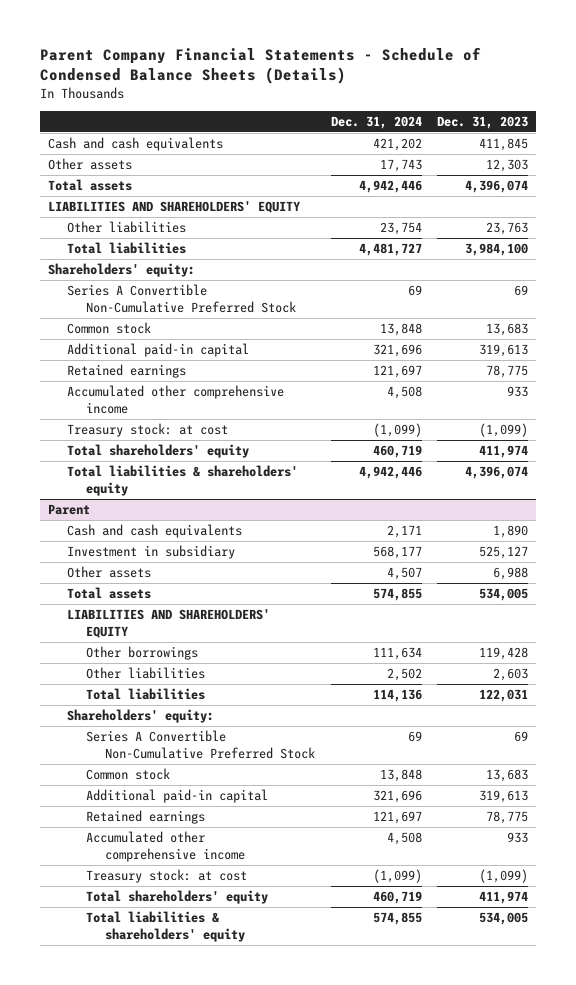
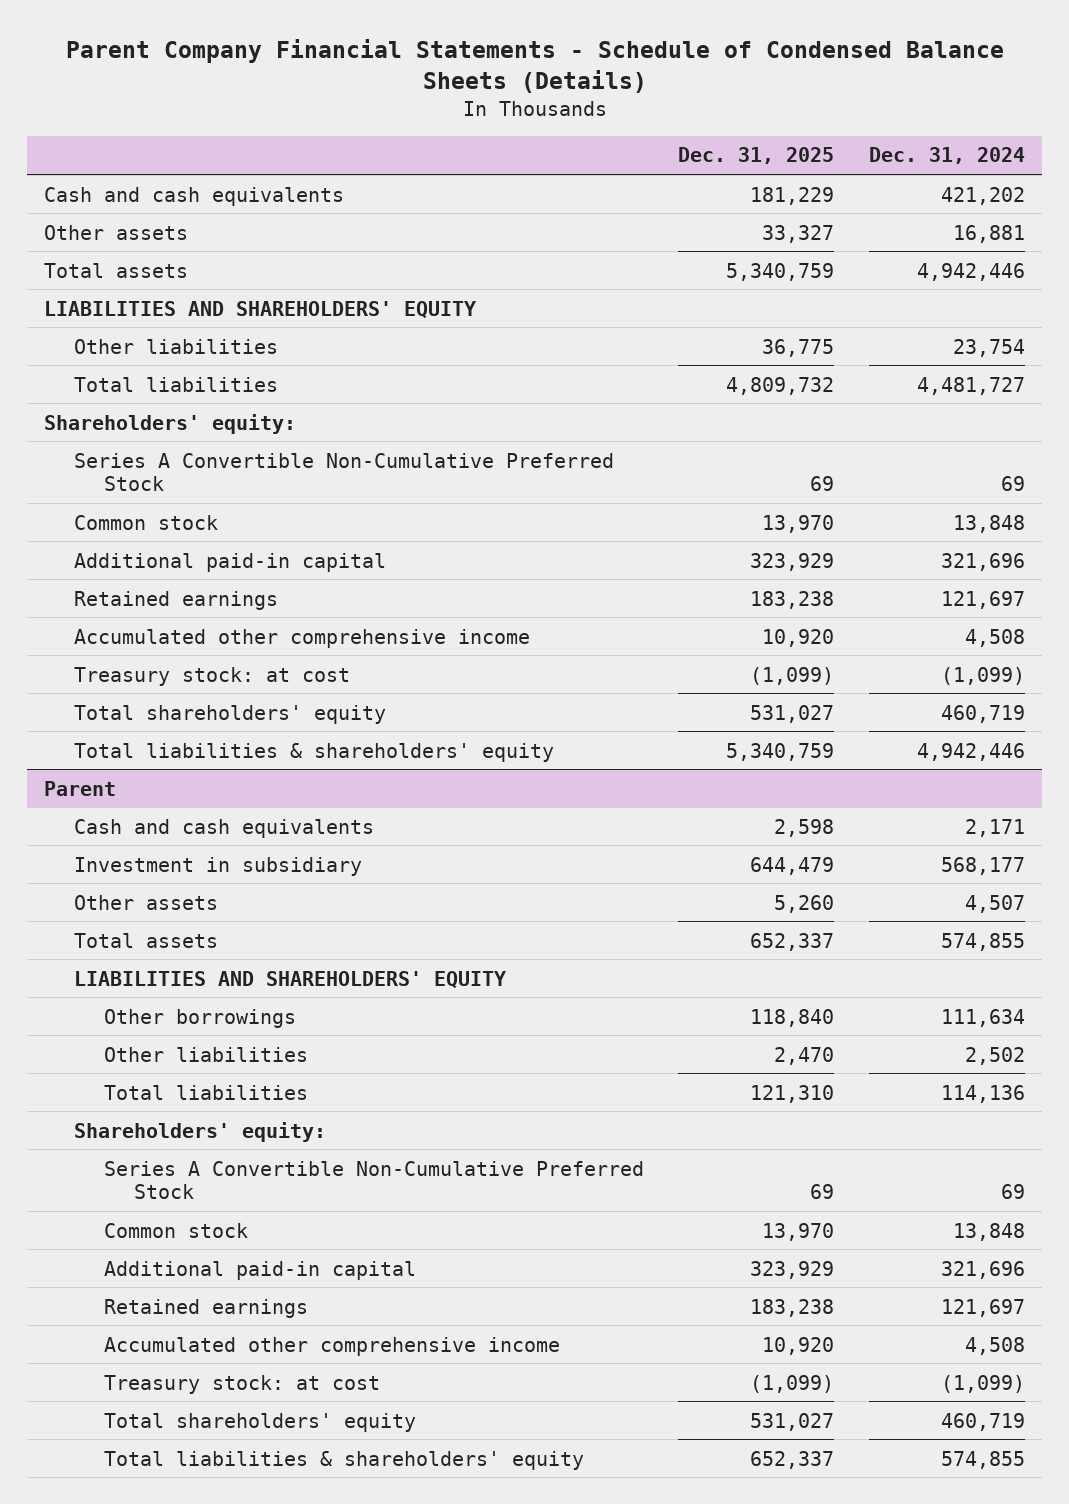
[437,115,529,129] Dec. 31, 2023 -> none
none -> [678,147,835,165] Dec. 31, 2025
[379,159,422,173] 17,743 -> [952,224,1025,243] 16,881

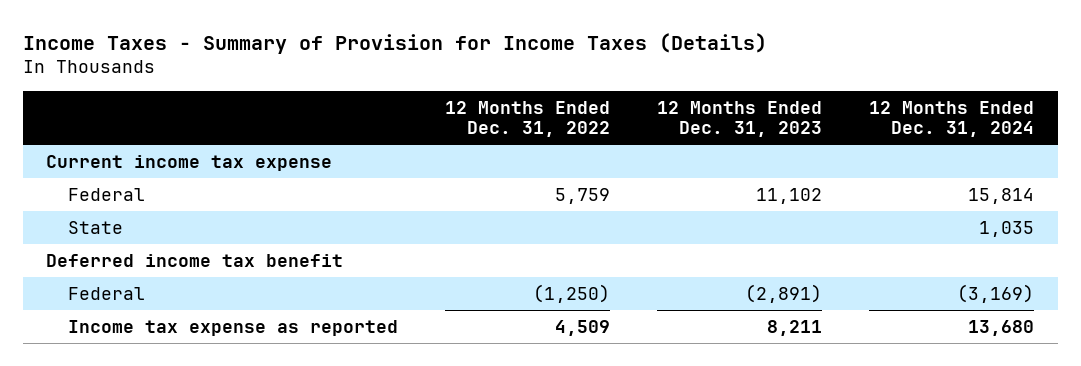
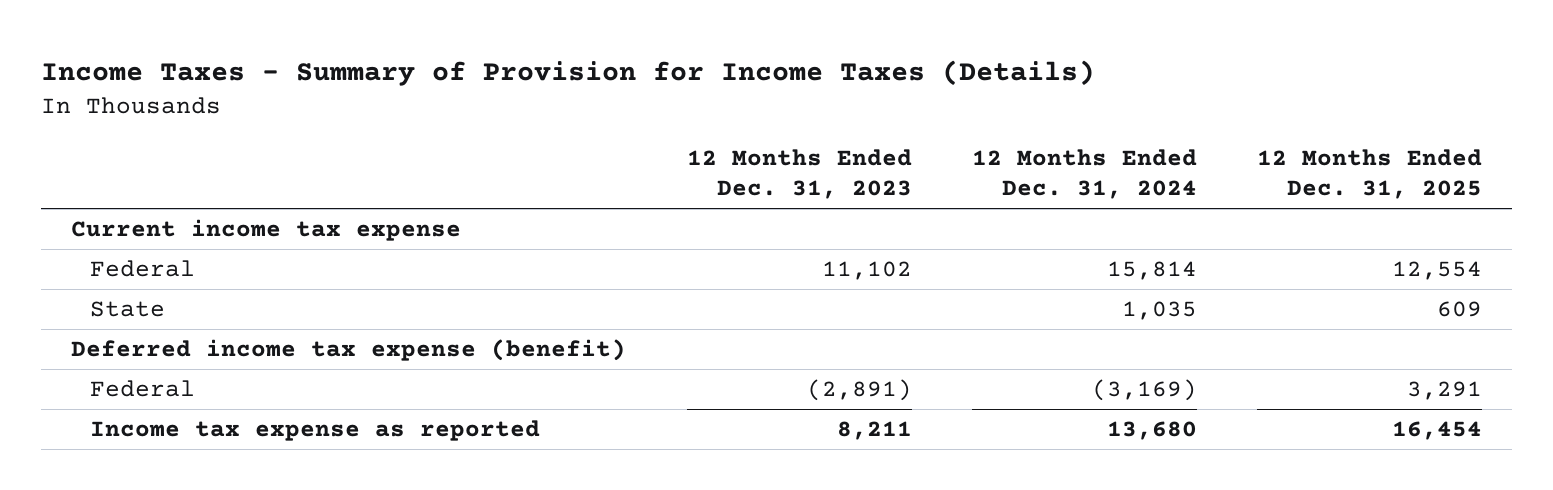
[445,100,611,137] 12 Months Ended Dec. 31, 2022 -> none
none -> [1256,148,1482,200] 12 Months Ended Dec. 31, 2025
[46,254,344,268] Deferred income tax benefit -> [71,339,627,362] Deferred income tax expense (benefit)

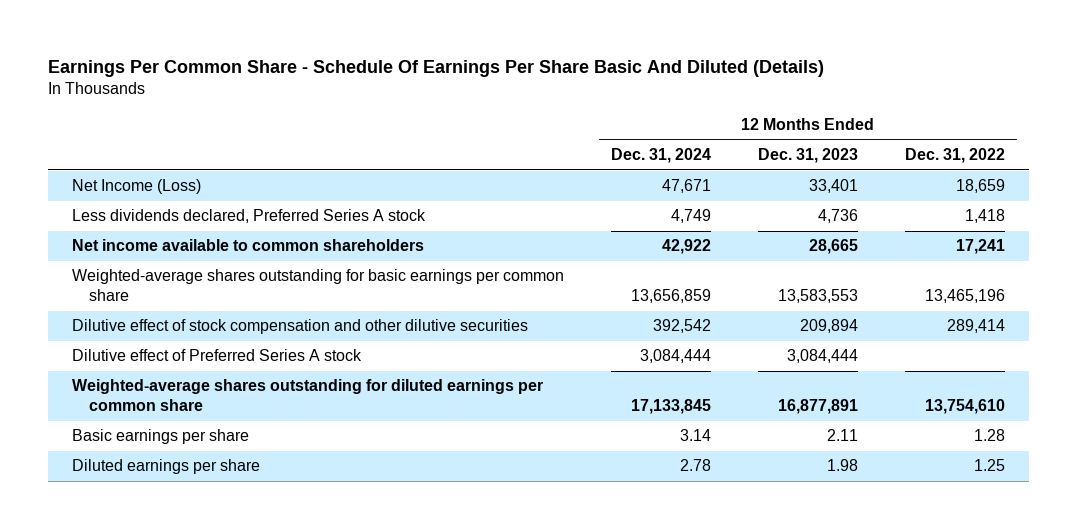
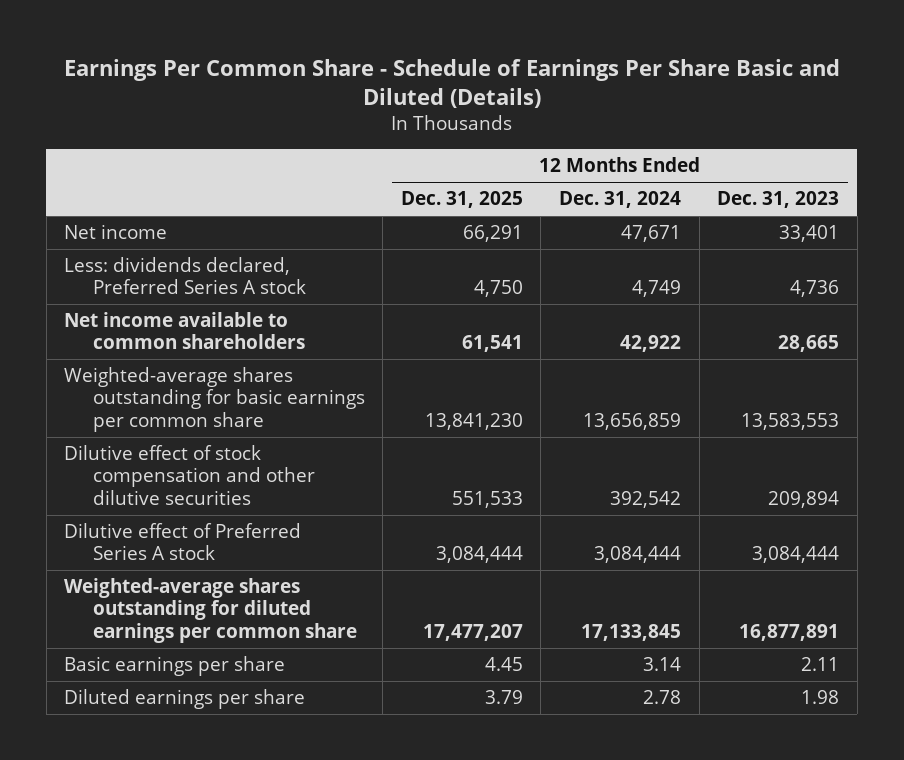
[48,59,825,77] Earnings Per Common Share - Schedule Of Earnings Per Share Basic And Diluted (Details) -> [63,58,840,108] Earnings Per Common Share - Schedule of Earnings Per Share Basic and Diluted (Details)
[905,148,1006,164] Dec. 31, 2022 -> none
none -> [400,191,523,209] Dec. 31, 2025
[71,179,201,195] Net Income (Loss) -> [64,224,168,240] Net income
[71,209,426,224] Less dividends declared, Preferred Series A stock -> [64,257,306,295] Less: dividends declared, Preferred Series A stock

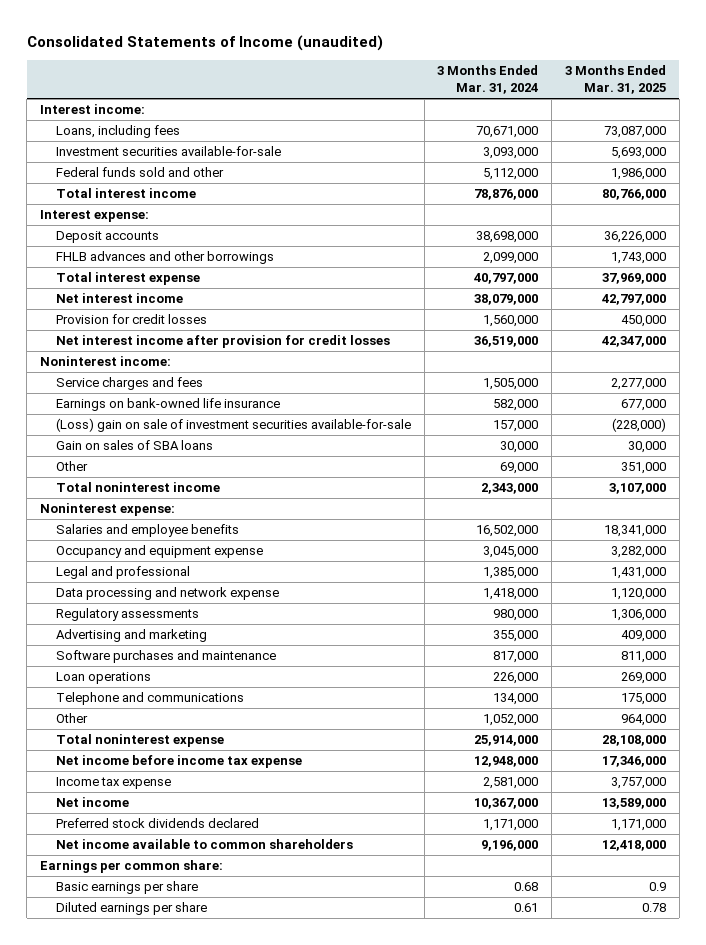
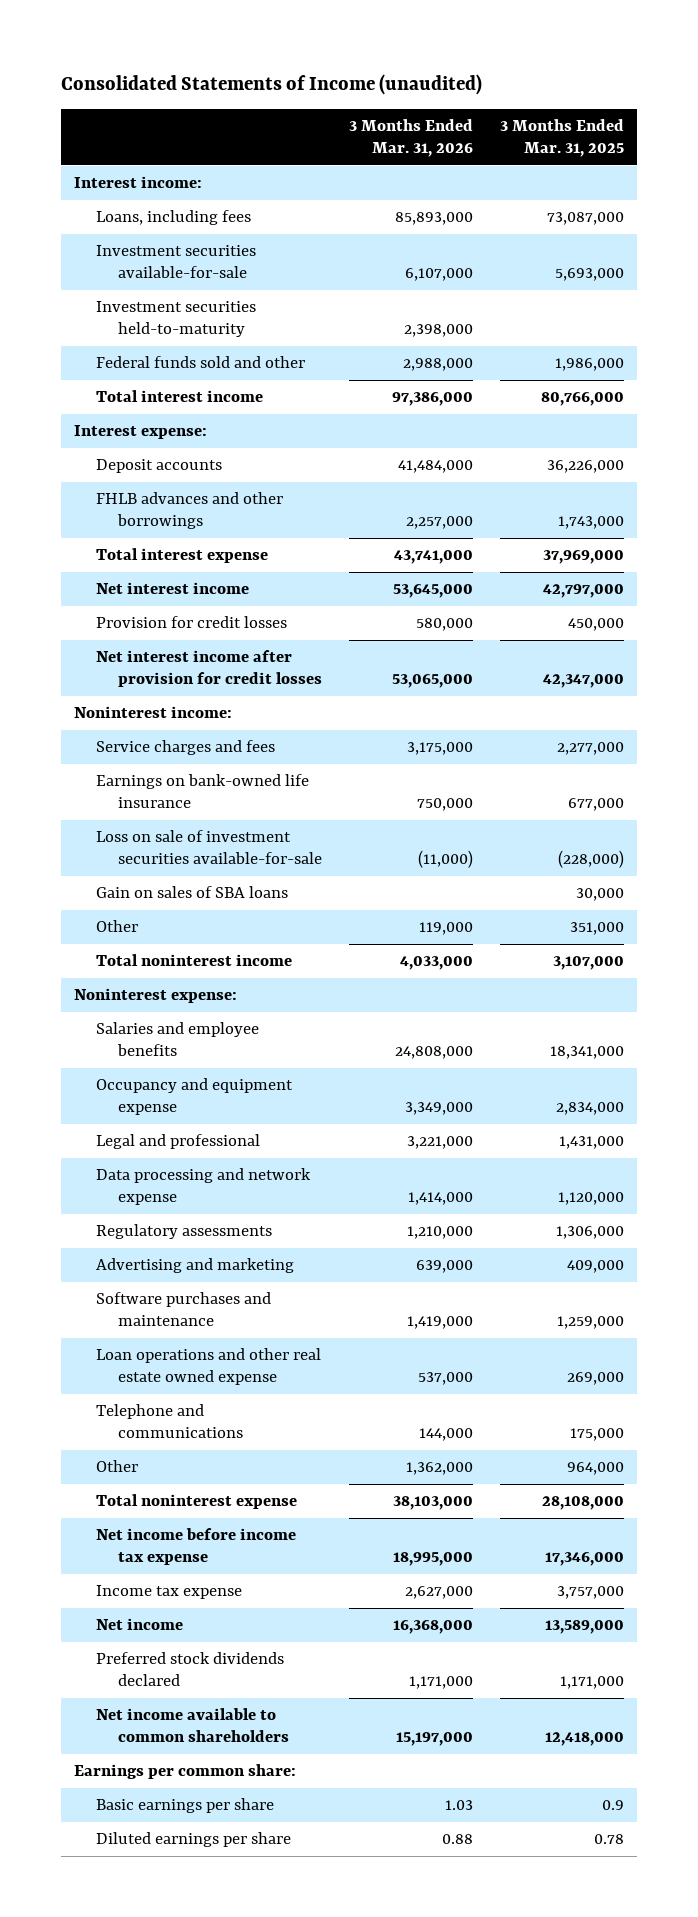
[437,65,539,95] 3 Months Ended Mar. 31, 2024 -> none
none -> [348,119,473,158] 3 Months Ended Mar. 31, 2026
none -> [95,301,256,338] Investment securities held-to-maturity
[55,418,411,433] (Loss) gain on sale of investment securities available-for-sale -> [95,830,322,865] Loss on sale of investment securities available-for-sale
[610,546,666,559] 3,282,000 -> [555,1102,624,1116] 2,834,000
[620,651,666,664] 811,000 -> [556,1316,624,1330] 1,259,000
[55,672,151,685] Loan operations -> [95,1348,321,1386] Loan operations and other real estate owned expense

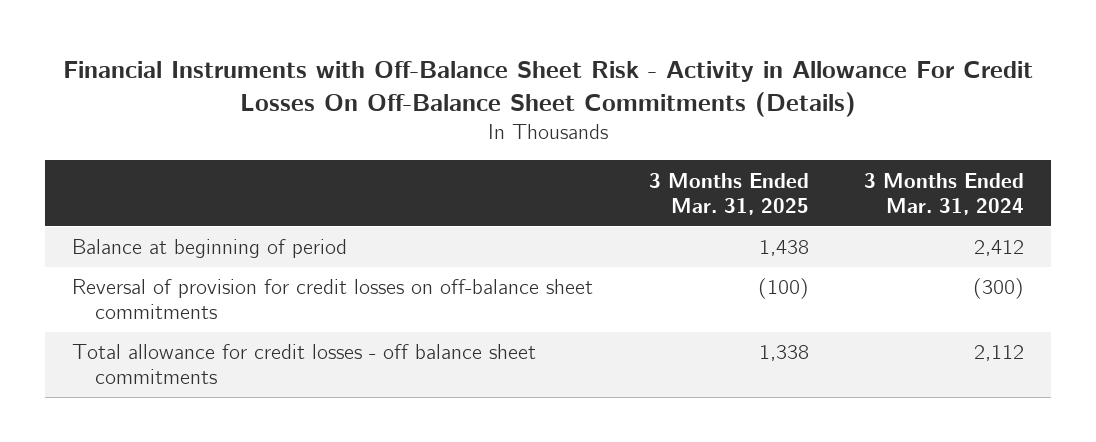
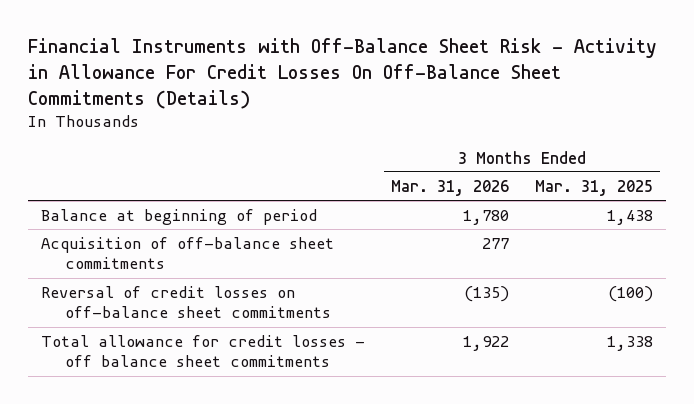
[863,172,1024,215] 3 Months Ended Mar. 31, 2024 -> none
none -> [390,179,509,196] Mar. 31, 2026
none -> [40,236,334,270] Acquisition of off-balance sheet commitments
[72,279,594,320] Reversal of provision for credit losses on off-balance sheet commitments -> [40,285,332,319] Reversal of credit losses on off-balance sheet commitments

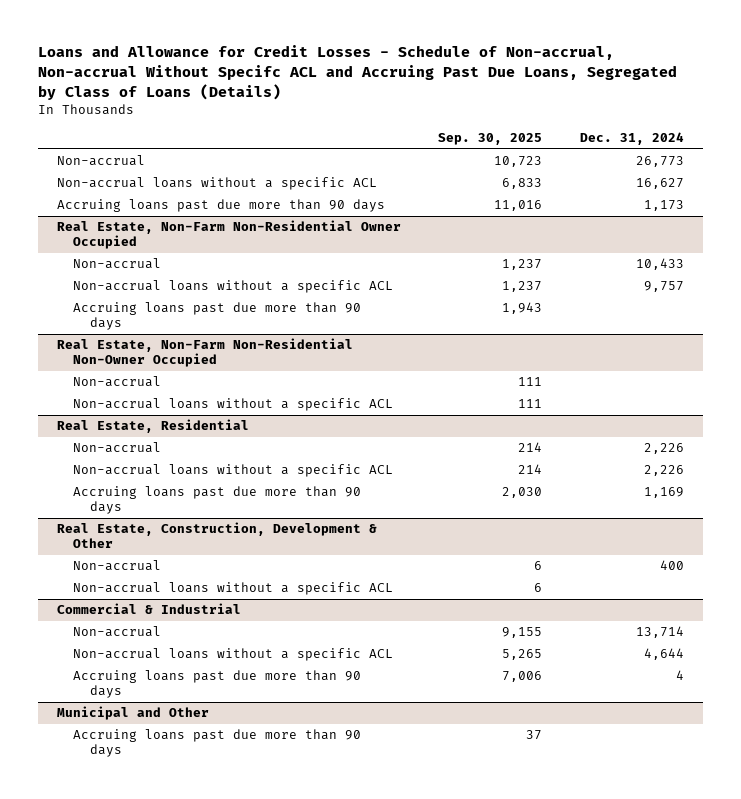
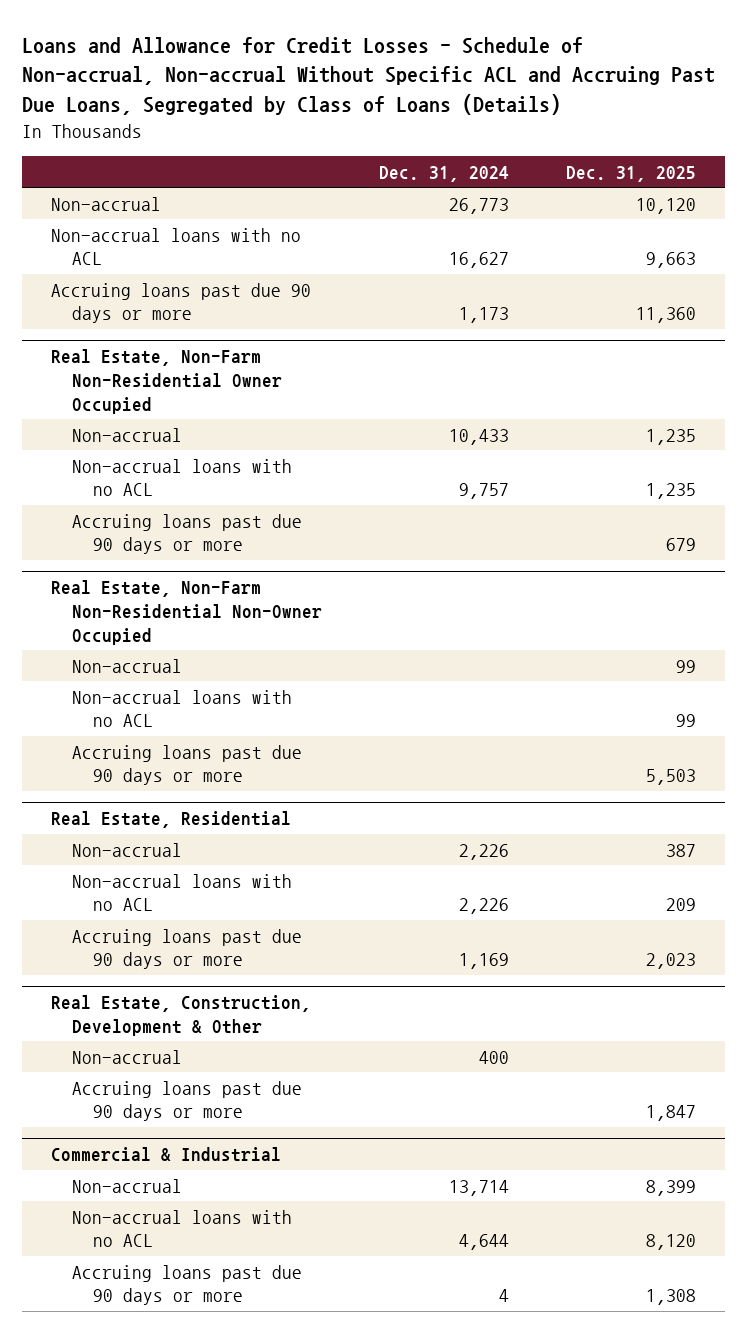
[37,45,677,100] Loans and Allowance for Credit Losses - Schedule of Non-accrual, Non-accrual Without Specifc ACL and Accruing Past Due Loans, Segregated by Class of Loans (Details) -> [21,36,715,116] Loans and Allowance for Credit Losses - Schedule of Non-accrual, Non-accrual Without Specific ACL and Accruing Past Due Loans, Segregated by Class of Loans (Details)
[438,133,543,146] Sep. 30, 2025 -> none
none -> [566,165,697,182] Dec. 31, 2025
[56,177,377,191] Non-accrual loans without a specific ACL -> [50,227,301,266] Non-accrual loans with no ACL
[56,199,385,213] Accruing loans past due more than 90 days -> [50,282,311,324] Accruing loans past due 90 days or more
[73,280,394,294] Non-accrual loans without a specific ACL -> [71,458,292,497] Non-accrual loans with no ACL
[73,302,362,331] Accruing loans past due more than 90 days -> [71,513,302,555] Accruing loans past due 90 days or more
[73,398,394,412] Non-accrual loans without a specific ACL -> [71,689,292,728] Non-accrual loans with no ACL
none -> [71,744,302,786] Accruing loans past due 90 days or more
[73,464,394,478] Non-accrual loans without a specific ACL -> [71,873,292,912] Non-accrual loans with no ACL
[73,486,362,515] Accruing loans past due more than 90 days -> [71,928,302,970] Accruing loans past due 90 days or more
[73,582,394,596] Non-accrual loans without a specific ACL -> none
none -> [71,1080,302,1122] Accruing loans past due 90 days or more
[56,706,209,721] Municipal and Other -> none
[73,729,362,758] Accruing loans past due more than 90 days -> none
[73,648,394,662] Non-accrual loans without a specific ACL -> [71,1209,292,1248] Non-accrual loans with no ACL
[73,670,362,699] Accruing loans past due more than 90 days -> [71,1264,302,1306] Accruing loans past due 90 days or more

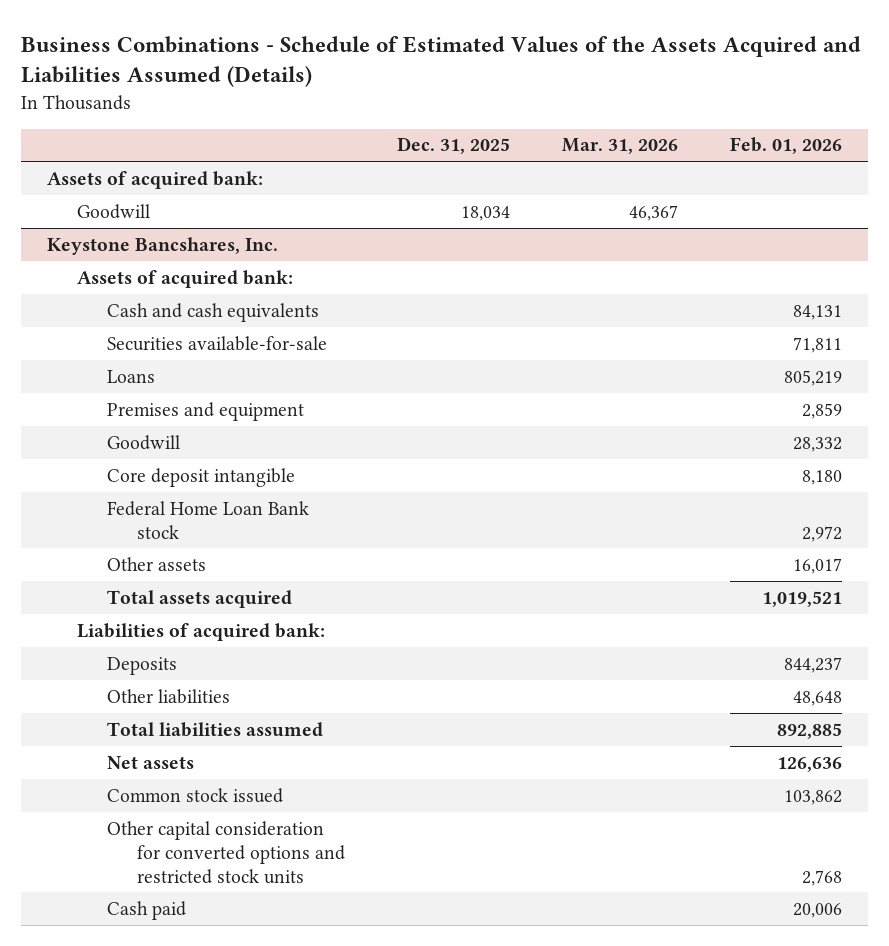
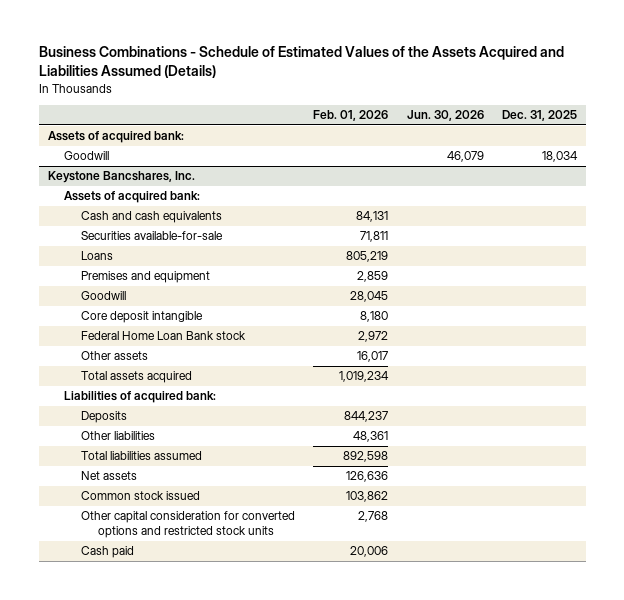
[562,138,679,155] Mar. 31, 2026 -> none
none -> [406,110,484,122] Jun. 30, 2026
[793,436,843,452] 28,332 -> [350,291,389,303] 28,045
[762,590,843,607] 1,019,521 -> [339,371,390,383] 1,019,234
[793,690,843,706] 48,648 -> [353,431,389,443] 48,361
[777,722,843,739] 892,885 -> [343,451,389,463] 892,598

